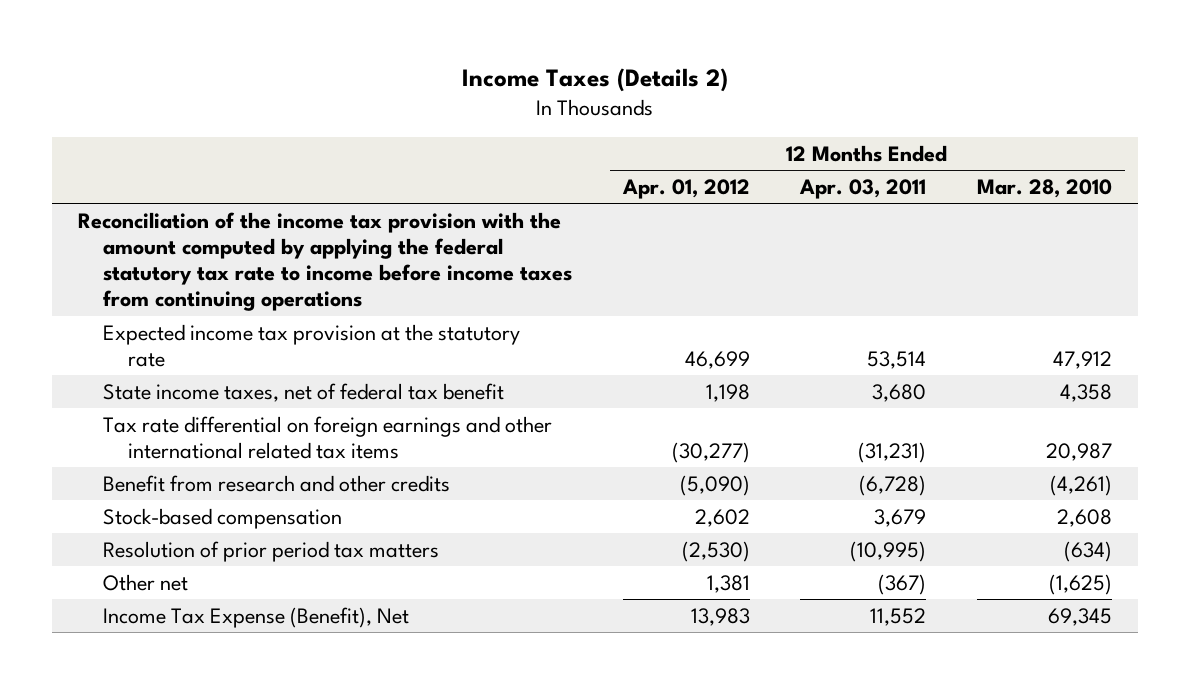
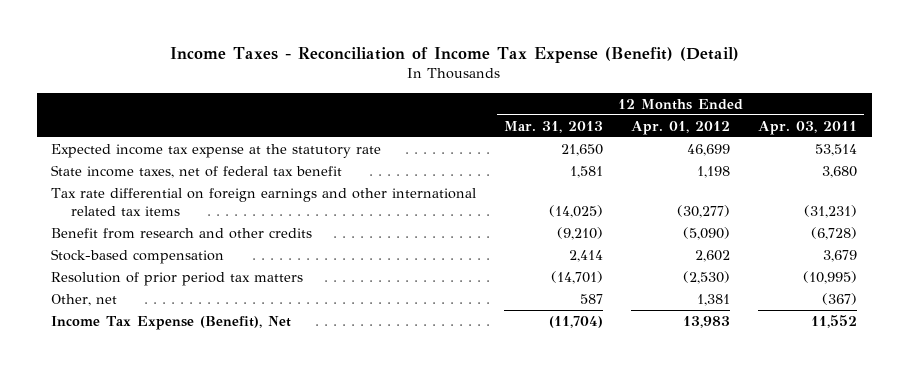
[461,67,728,92] Income Taxes (Details 2) -> [170,47,740,64] Income Taxes - Reconciliation of Income Tax Expense (Benefit) (Detail)
[977,179,1113,199] Mar. 28, 2010 -> none
none -> [504,120,604,133] Mar. 31, 2013
[77,211,572,312] Reconciliation of the income tax provision with the amount computed by applying the federal statutory tax rate to income before income taxes from continuing operations -> none
[102,323,520,367] Expected income tax provision at the statutory rate -> [51,143,382,158] Expected income tax expense at the statutory rate
[102,573,188,591] Other net -> [51,293,118,306] Other, net

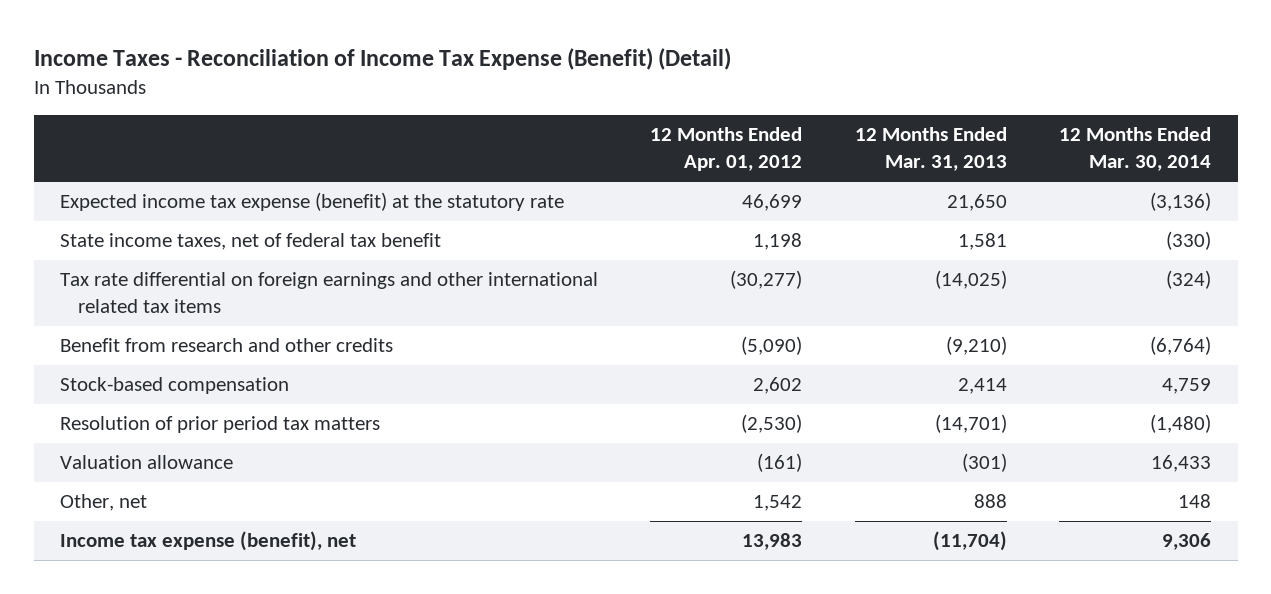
[758,120,858,135] Apr. 03, 2011 -> none
none -> [1059,127,1212,172] 12 Months Ended Mar. 30, 2014
[51,143,382,158] Expected income tax expense at the statutory rate -> [59,192,564,212] Expected income tax expense (benefit) at the statutory rate
none -> [59,455,233,470] Valuation allowance
[580,293,604,304] 587 -> [973,494,1007,509] 888
[697,293,731,306] 1,381 -> [753,495,803,512] 1,542
[51,315,292,330] Income Tax Expense (Benefit), Net -> [59,531,356,552] Income tax expense (benefit), net

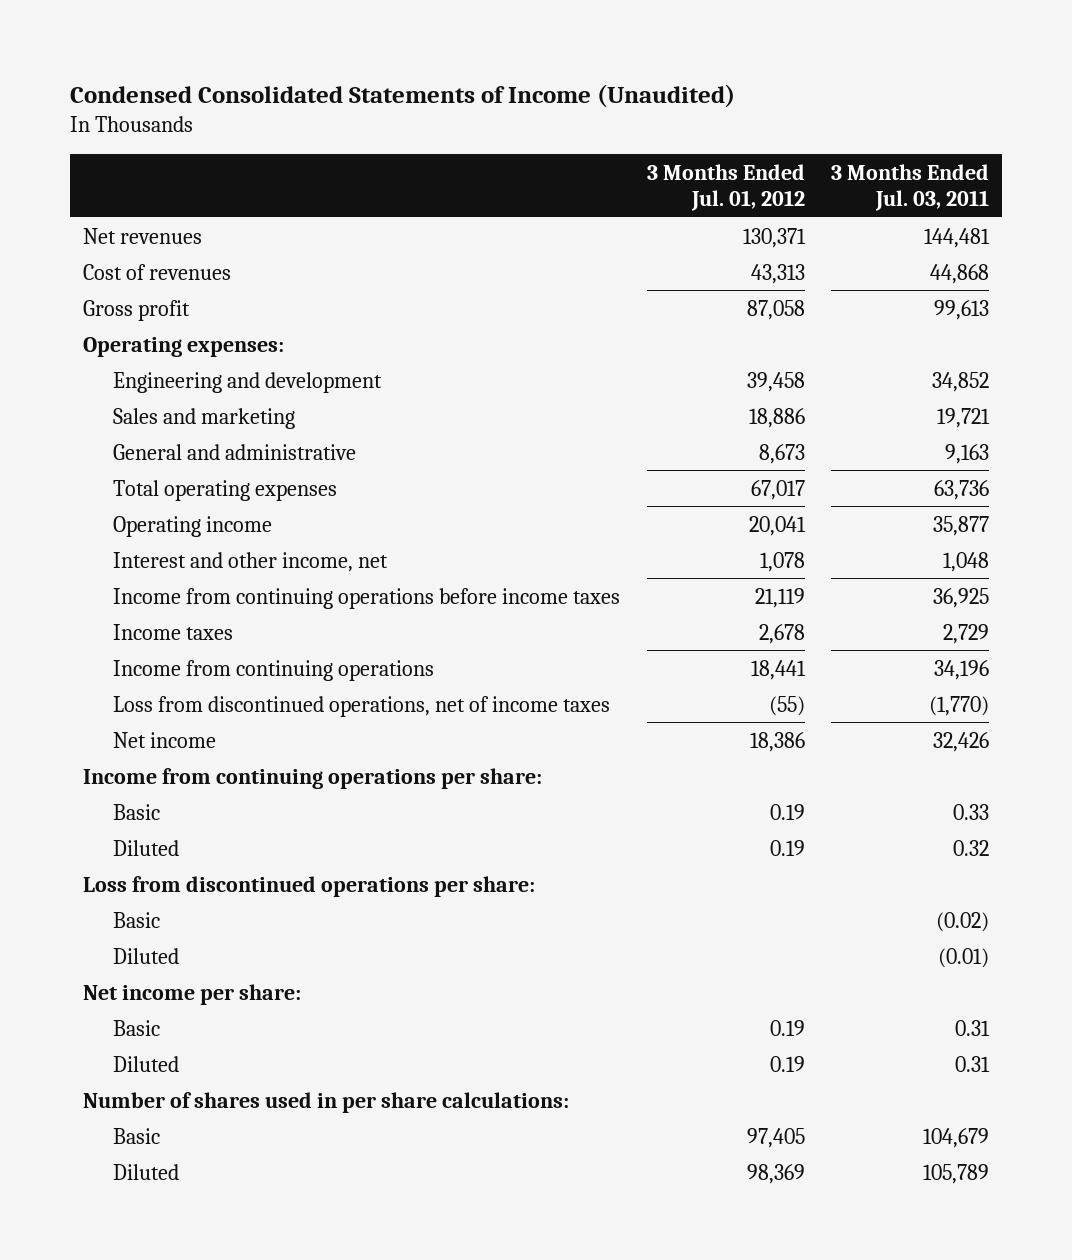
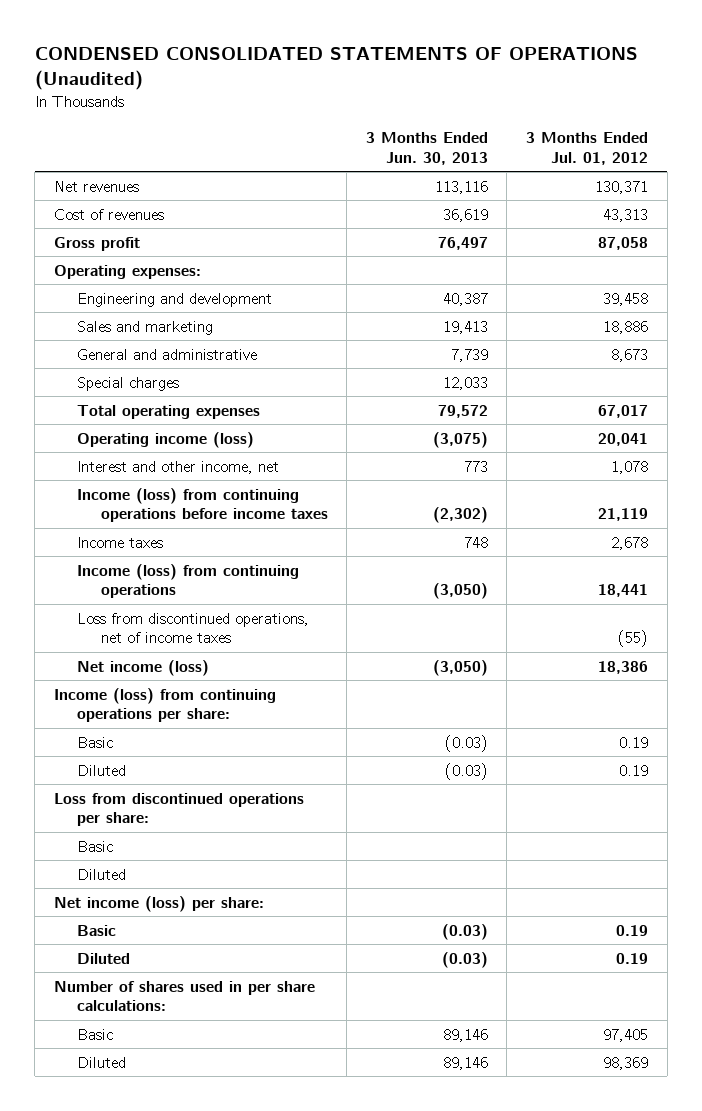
[69,84,735,109] Condensed Consolidated Statements of Income (Unaudited) -> [34,46,638,91] CONDENSED CONSOLIDATED STATEMENTS OF OPERATIONS (Unaudited)
[831,163,990,211] 3 Months Ended Jul. 03, 2011 -> none
none -> [365,132,488,165] 3 Months Ended Jun. 30, 2013
none -> [77,376,180,391] Special charges
[113,515,273,537] Operating income -> [77,431,255,448] Operating income (loss)
[113,587,621,609] Income from continuing operations before income taxes -> [77,487,328,523] Income (loss) from continuing operations before income taxes
[113,659,435,681] Income from continuing operations -> [77,563,300,599] Income (loss) from continuing operations
[113,731,217,748] Net income -> [77,659,210,676] Net income (loss)
[82,767,542,789] Income from continuing operations per share: -> [53,687,276,723] Income (loss) from continuing operations per share:
[82,983,301,1005] Net income per share: -> [53,895,264,912] Net income (loss) per share:

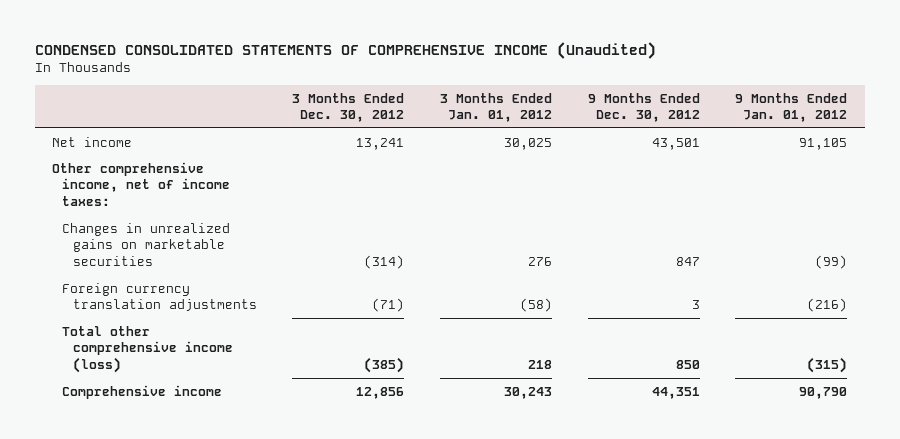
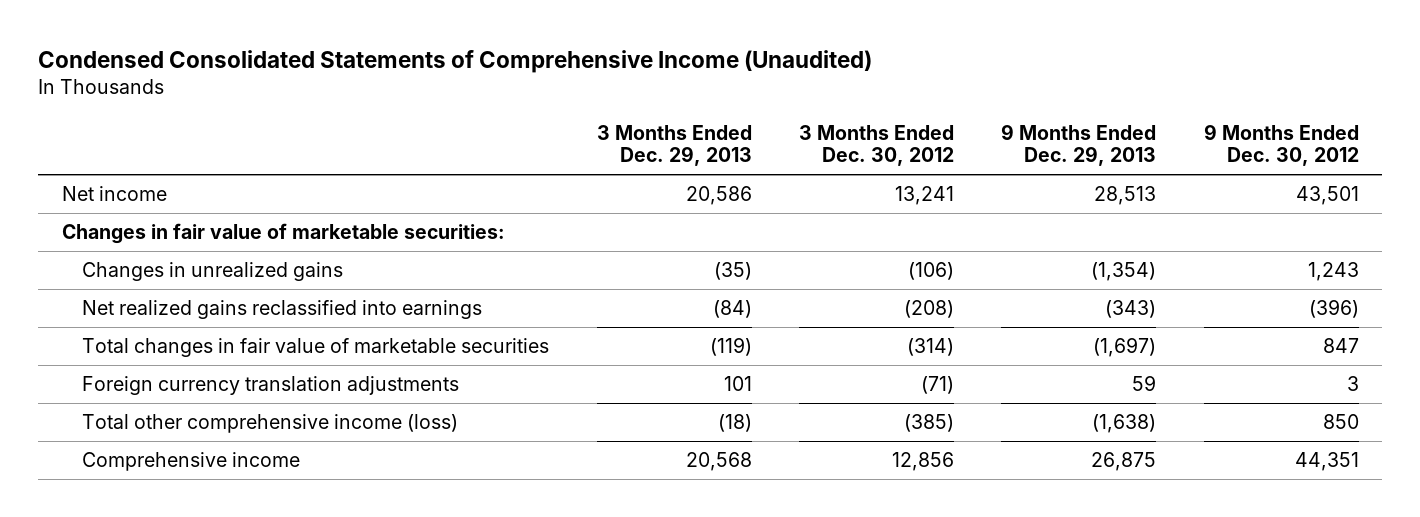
[34,41,656,59] CONDENSED CONSOLIDATED STATEMENTS OF COMPREHENSIVE INCOME (Unaudited) -> [37,49,872,73] Condensed Consolidated Statements of Comprehensive Income (Unaudited)
[439,92,552,123] 3 Months Ended Jan. 01, 2012 -> none
[735,92,848,123] 9 Months Ended Jan. 01, 2012 -> none
none -> [596,124,752,167] 3 Months Ended Dec. 29, 2013
none -> [1001,123,1157,167] 9 Months Ended Dec. 29, 2013
[52,161,231,206] Other comprehensive income, net of income taxes: -> none
none -> [61,223,505,245] Changes in fair value of marketable securities:
[62,222,231,266] Changes in unrealized gains on marketable securities -> [82,262,344,282] Changes in unrealized gains
[364,254,405,269] (314) -> [908,262,955,281] (106)
[675,256,700,266] 847 -> [1307,262,1359,282] 1,243
none -> [82,300,483,320] Net realized gains reclassified into earnings
none -> [82,338,550,358] Total changes in fair value of marketable securities

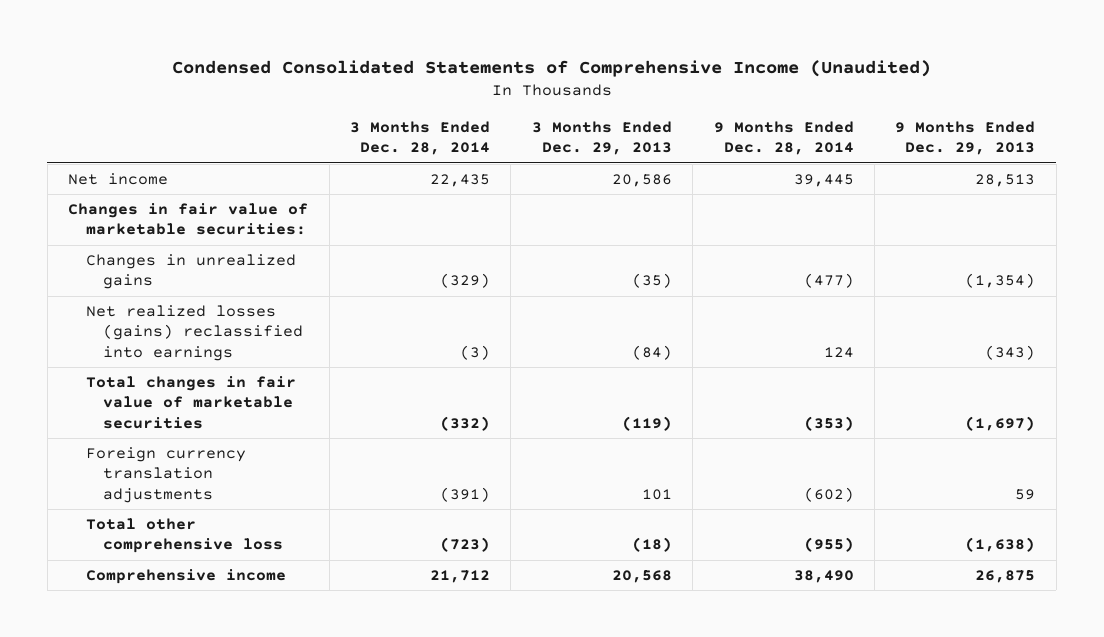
[799,124,955,167] 3 Months Ended Dec. 30, 2012 -> none
[1203,123,1359,167] 9 Months Ended Dec. 30, 2012 -> none
none -> [349,120,490,156] 3 Months Ended Dec. 28, 2014
none -> [713,120,854,156] 9 Months Ended Dec. 28, 2014
[82,300,483,320] Net realized gains reclassified into earnings -> [85,305,304,361] Net realized losses (gains) reclassified into earnings
[82,414,459,434] Total other comprehensive income (loss) -> [85,518,284,554] Total other comprehensive loss

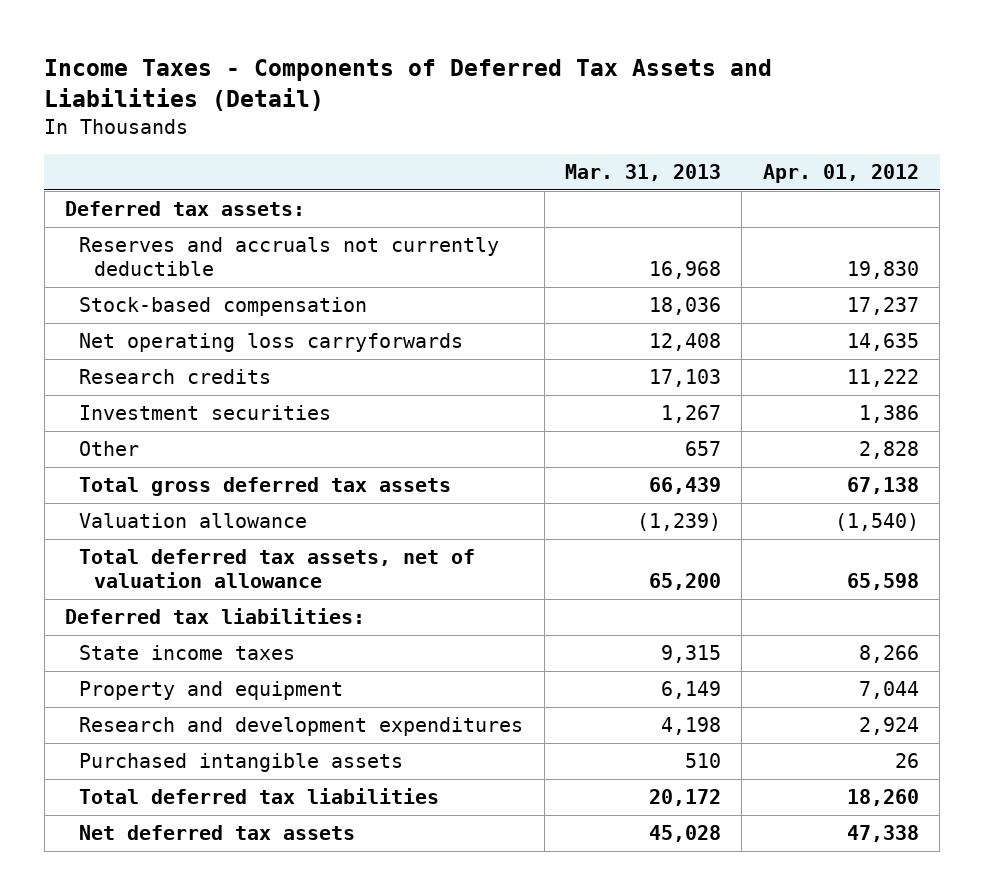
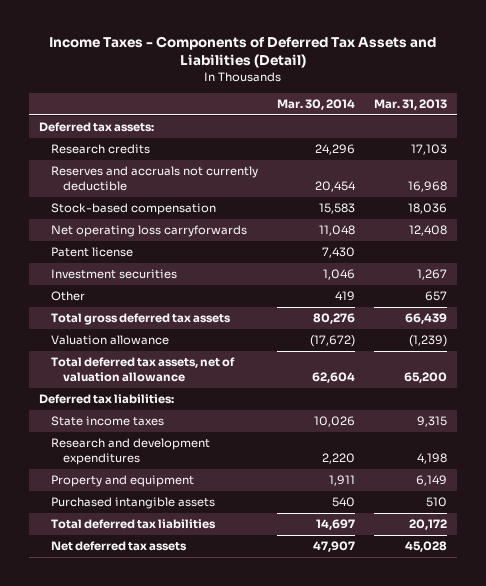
[762,164,919,184] Apr. 01, 2012 -> none
none -> [276,99,355,111] Mar. 30, 2014
[79,369,272,385] Research credits -> [50,144,150,155] Research credits
none -> [50,247,133,258] Patent license
[79,681,344,701] Property and equipment -> [50,475,194,488] Property and equipment

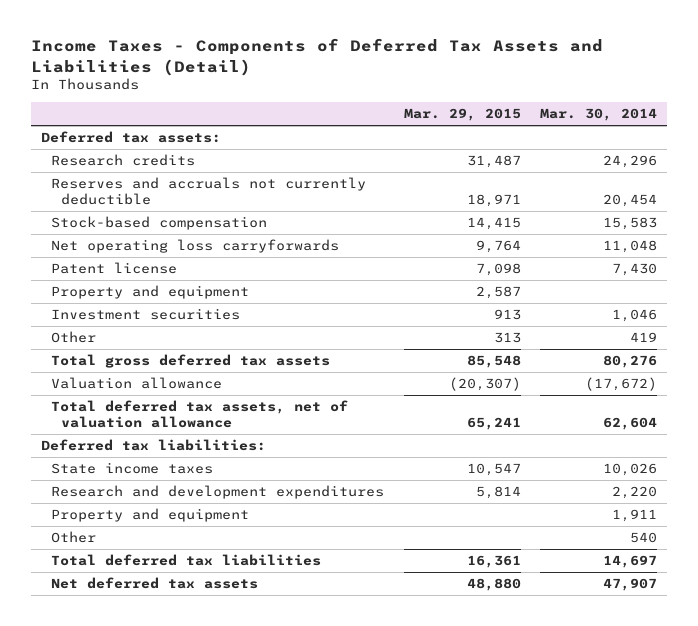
[374,99,448,111] Mar. 31, 2013 -> none
none -> [403,108,521,122] Mar. 29, 2015
none -> [50,285,249,300] Property and equipment
[50,497,215,510] Purchased intangible assets -> none
none -> [50,531,96,544] Other

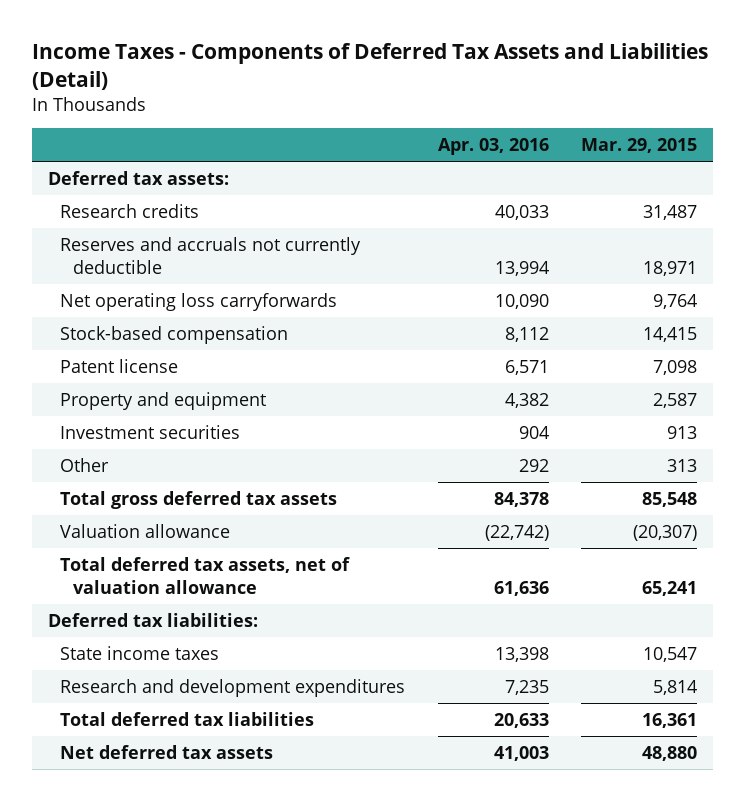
[540,108,658,122] Mar. 30, 2014 -> none
none -> [437,138,549,156] Apr. 03, 2016
[50,216,267,231] Stock-based compensation -> [60,325,289,344] Stock-based compensation
[50,508,249,523] Property and equipment -> none
[50,531,96,544] Other -> none

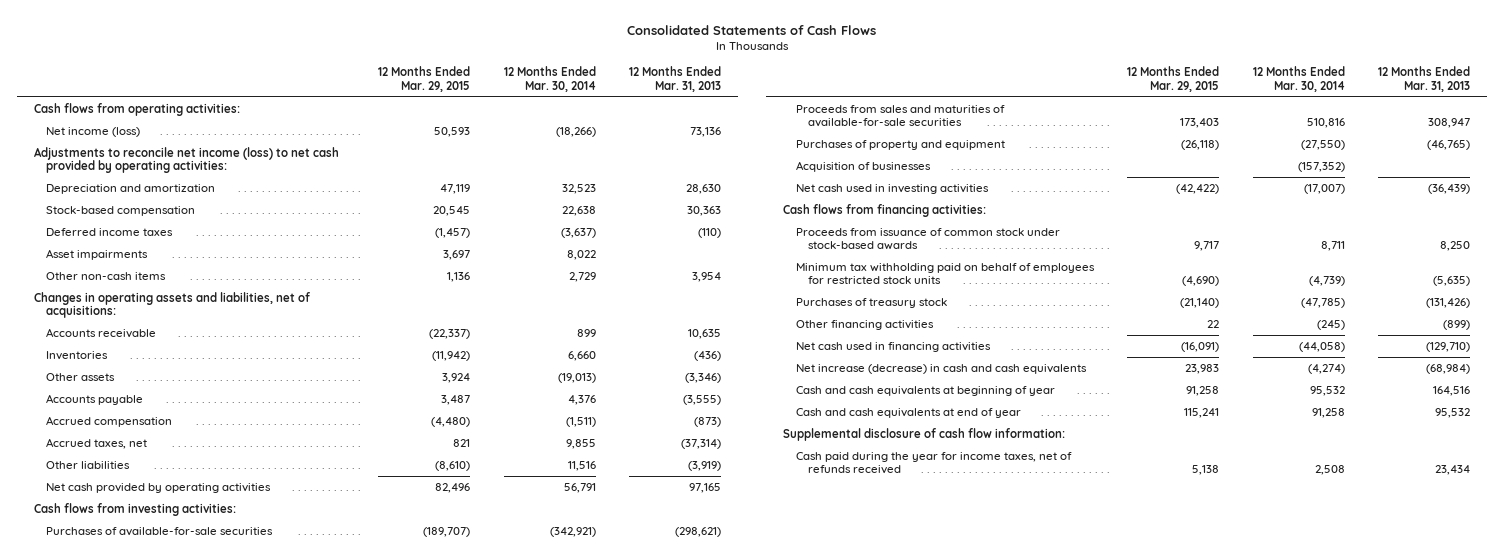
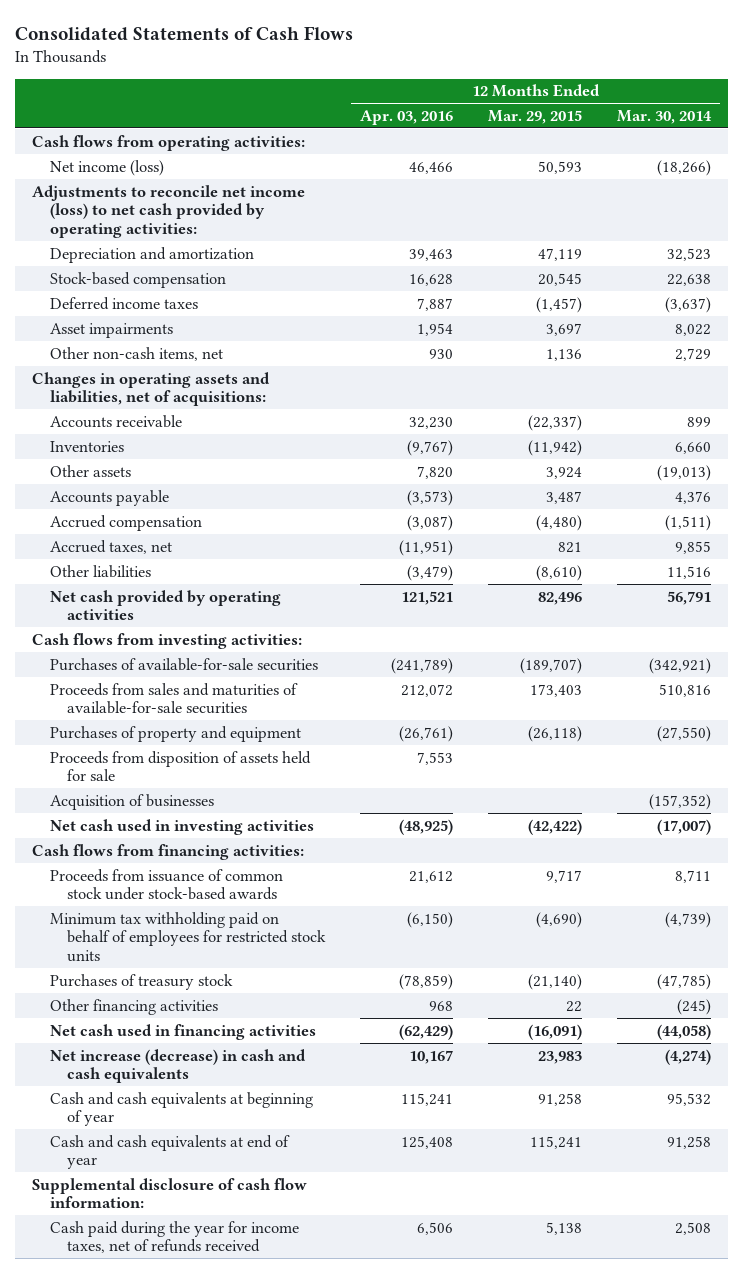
[629,66,722,92] 12 Months Ended Mar. 31, 2013 -> none
none -> [360,109,454,125] Apr. 03, 2016
[46,271,167,280] Other non-cash items -> [49,346,223,361] Other non-cash items, net
none -> [49,750,311,782] Proceeds from disposition of assets held for sale

